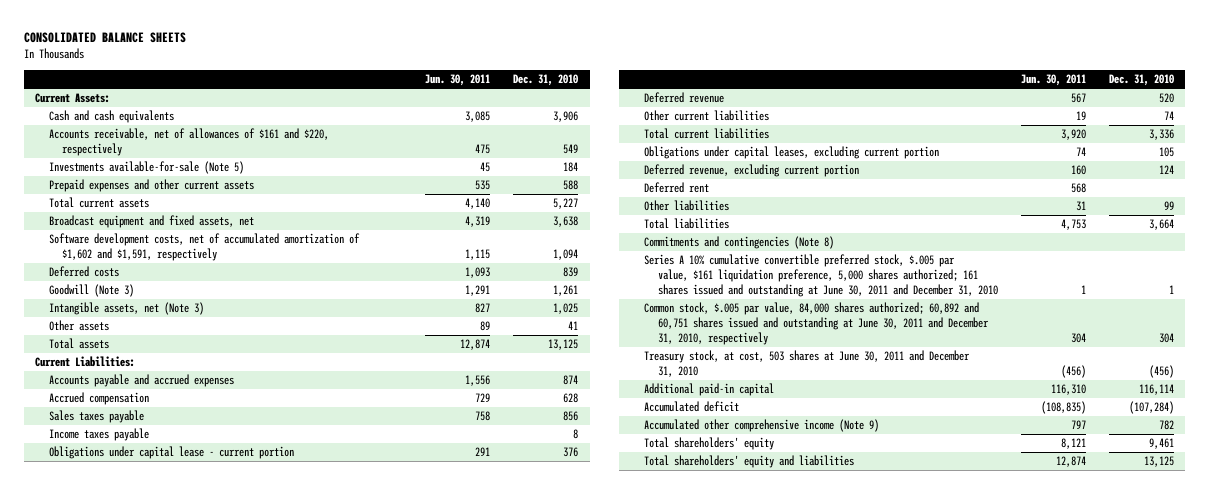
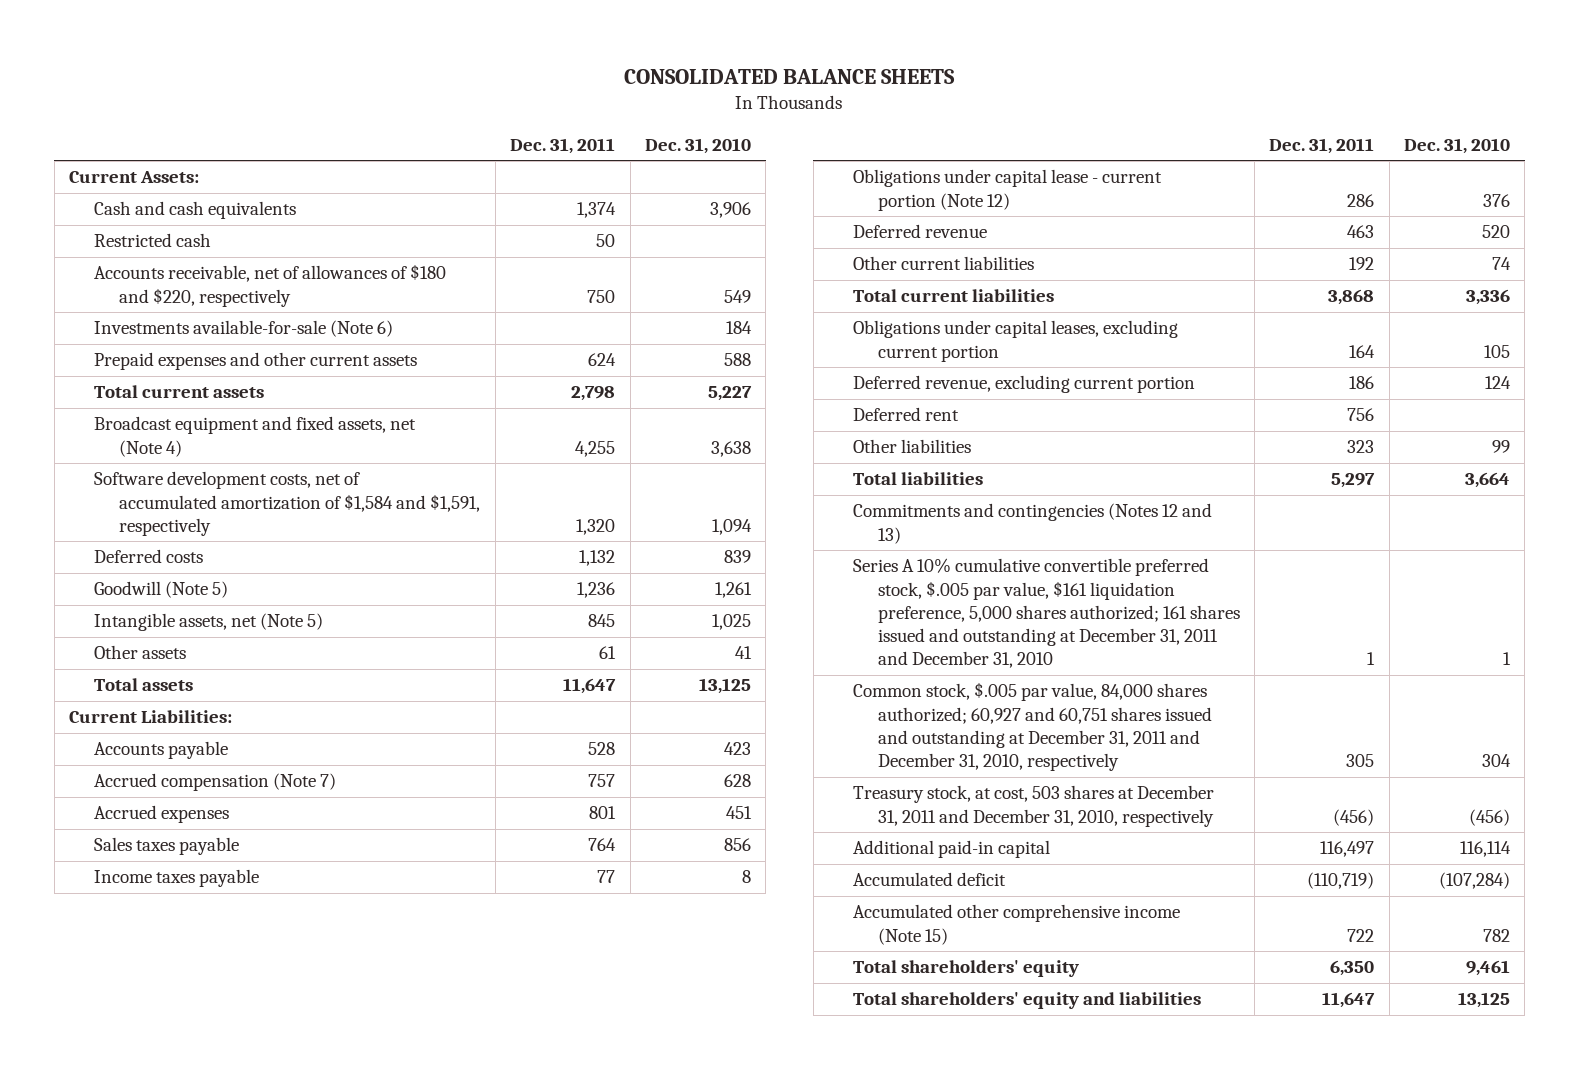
[425,74,491,87] Jun. 30, 2011 -> none
none -> [510,137,616,154] Dec. 31, 2011
none -> [93,233,211,248] Restricted cash
[48,128,329,157] Accounts receivable, net of allowances of $161 and $220, respectively -> [93,264,446,307] Accounts receivable, net of allowances of $180 and $220, respectively
[48,161,244,175] Investments available-for-sale (Note 5) -> [93,320,393,338] Investments available-for-sale (Note 6)
[48,215,254,229] Broadcast equipment and fixed assets, net -> [93,416,416,457] Broadcast equipment and fixed assets, net (Note 4)
[48,233,360,262] Software development costs, net of accumulated amortization of $1,602 and $1,591, respectively -> [93,471,480,536] Software development costs, net of accumulated amortization of $1,584 and $1,591, respectively
[48,284,134,298] Goodwill (Note 3) -> [93,581,228,599] Goodwill (Note 5)
[48,302,204,316] Intangible assets, net (Note 3) -> [93,613,323,632] Intangible assets, net (Note 5)
[48,374,234,388] Accounts payable and accrued expenses -> none
none -> [93,741,228,760] Accounts payable
[48,392,149,406] Accrued compensation -> [93,773,336,792] Accrued compensation (Note 7)
none -> [93,805,229,824] Accrued expenses
[48,446,294,460] Obligations under capital lease - current portion -> [852,169,1162,211] Obligations under capital lease - current portion (Note 12)
[644,236,835,250] Commitments and contingencies (Note 8) -> [852,503,1212,544] Commitments and contingencies (Notes 12 and 13)
[644,254,998,298] Series A 10% cumulative convertible preferred stock, $.005 par value, $161 liquidation preference, 5,000 shares authorized; 161 shares issued and outstanding at June 30, 2011 and December 31, 2010 -> [852,558,1240,669] Series A 10% cumulative convertible preferred stock, $.005 par value, $161 liquidation preference, 5,000 shares authorized; 161 shares issued and outstanding at December 31, 2011 and December 31, 2010
[644,302,989,346] Common stock, $.005 par value, 84,000 shares authorized; 60,892 and 60,751 shares issued and outstanding at June 30, 2011 and December 31, 2010, respectively -> [852,682,1212,772] Common stock, $.005 par value, 84,000 shares authorized; 60,927 and 60,751 shares issued and outstanding at December 31, 2011 and December 31, 2010, respectively
[644,350,971,378] Treasury stock, at cost, 503 shares at June 30, 2011 and December 31, 2010 -> [852,785,1214,827] Treasury stock, at cost, 503 shares at December 31, 2011 and December 31, 2010, respectively
[644,419,880,433] Accumulated other comprehensive income (Note 9) -> [852,904,1180,945] Accumulated other comprehensive income (Note 15)

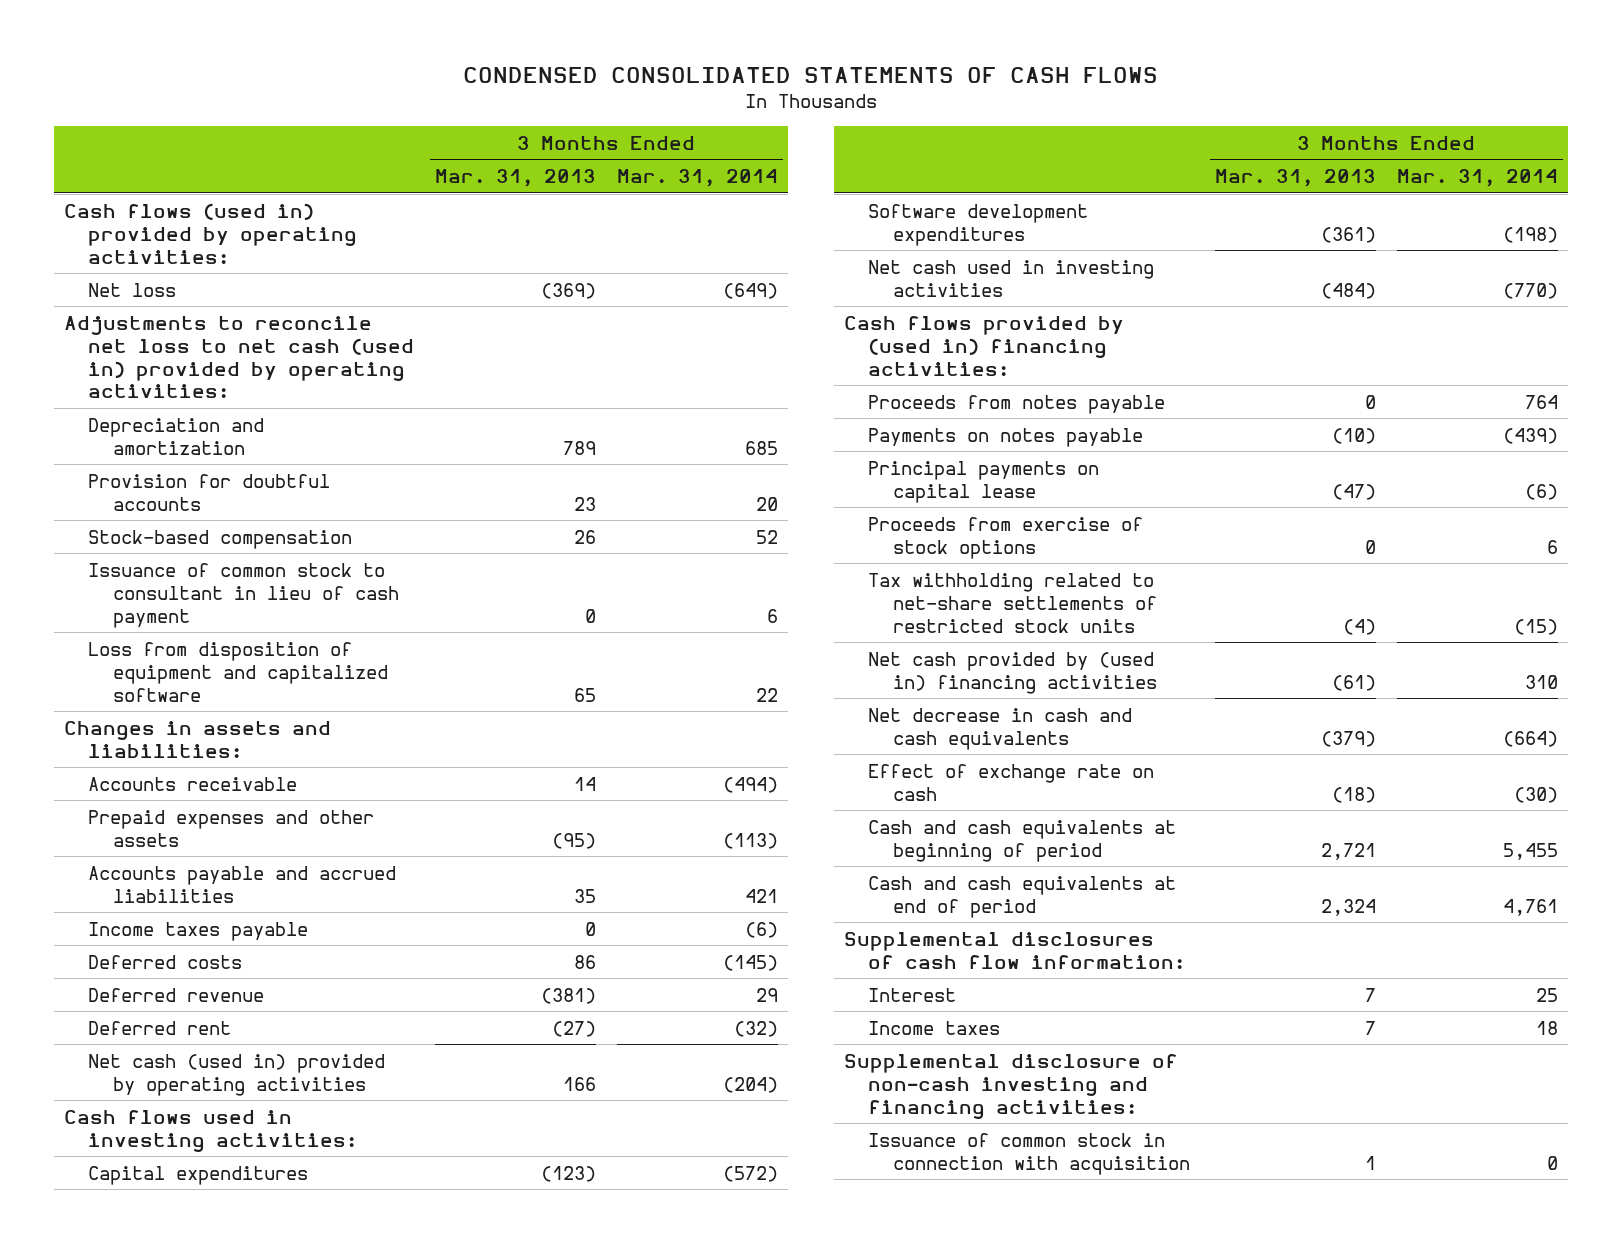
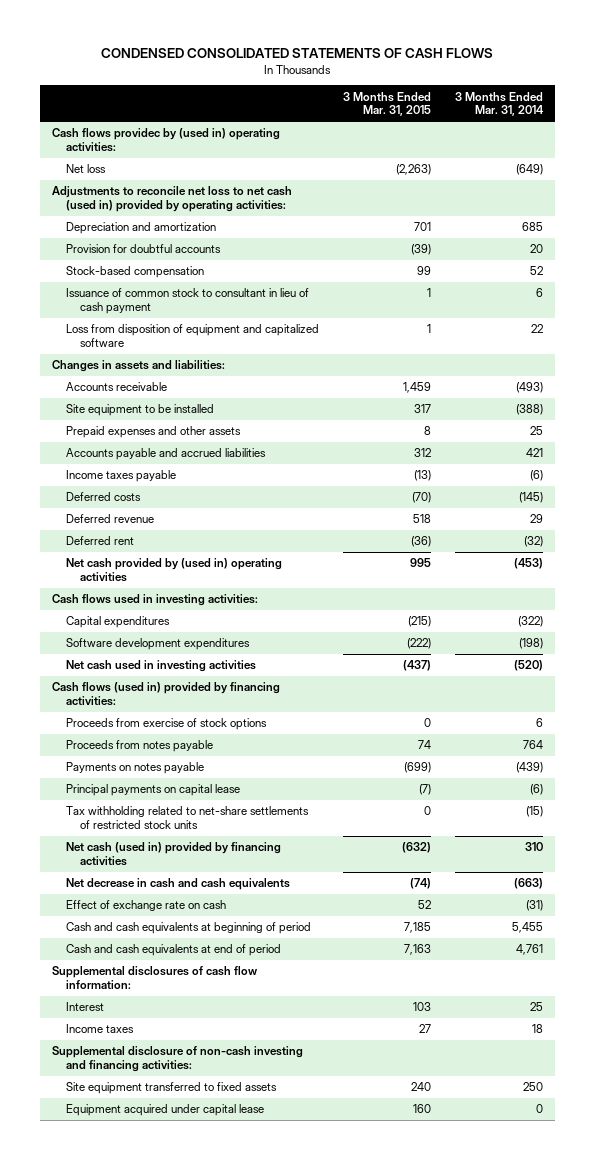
[435,169,597,188] Mar. 31, 2013 -> none
none -> [342,91,431,117] 3 Months Ended Mar. 31, 2015
[64,202,358,264] Cash flows (used in) provided by operating activities: -> [51,128,280,152] Cash flows providec by (used in) operating activities:
[722,776,778,793] (494) -> [515,382,543,394] (493)
none -> [65,404,214,417] Site equipment to be installed
[722,832,778,849] (113) -> [529,426,543,436] 25
[88,1053,386,1096] Net cash (used in) provided by operating activities -> [65,558,282,582] Net cash provided by (used in) operating activities
[722,1076,778,1093] (204) -> [513,558,543,570] (453)
[722,1165,778,1182] (572) -> [517,616,543,628] (322)
[1502,282,1558,299] (770) -> [513,660,543,672] (520)
[844,315,1125,376] Cash flows provided by (used in) financing activities: -> [51,682,280,706] Cash flows (used in) provided by financing activities:
[868,516,1144,559] Proceeds from exercise of stock options -> [65,718,267,731] Proceeds from exercise of stock options
[868,651,1157,694] Net cash provided by (used in) financing activities -> [65,842,281,866] Net cash (used in) provided by financing activities
[1502,730,1558,747] (664) -> [513,878,543,890] (663)
[1513,786,1558,803] (30) -> [525,900,543,912] (31)
[868,1132,1190,1175] Issuance of common stock in connection with acquisition -> none
none -> [65,1082,277,1095] Site equipment transferred to fixed assets
none -> [65,1104,264,1117] Equipment acquired under capital lease

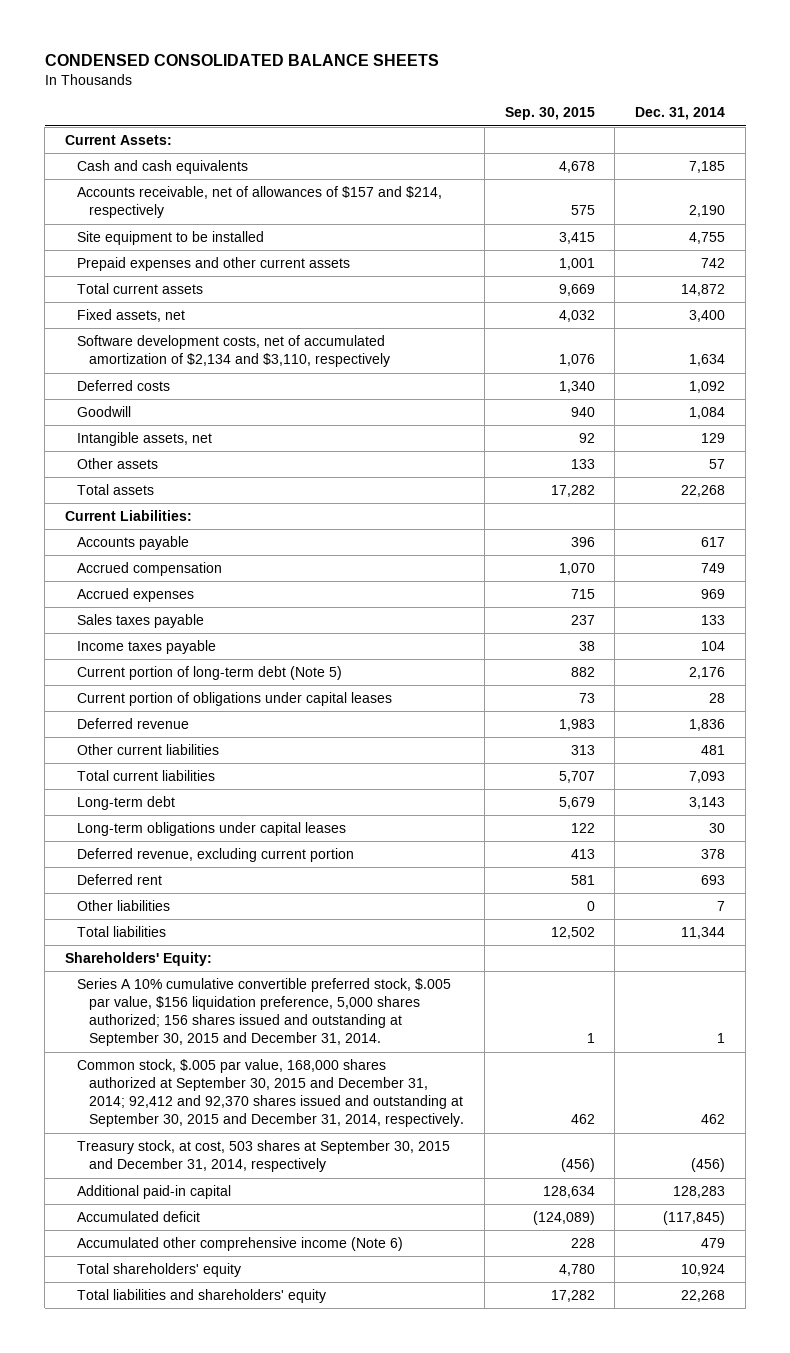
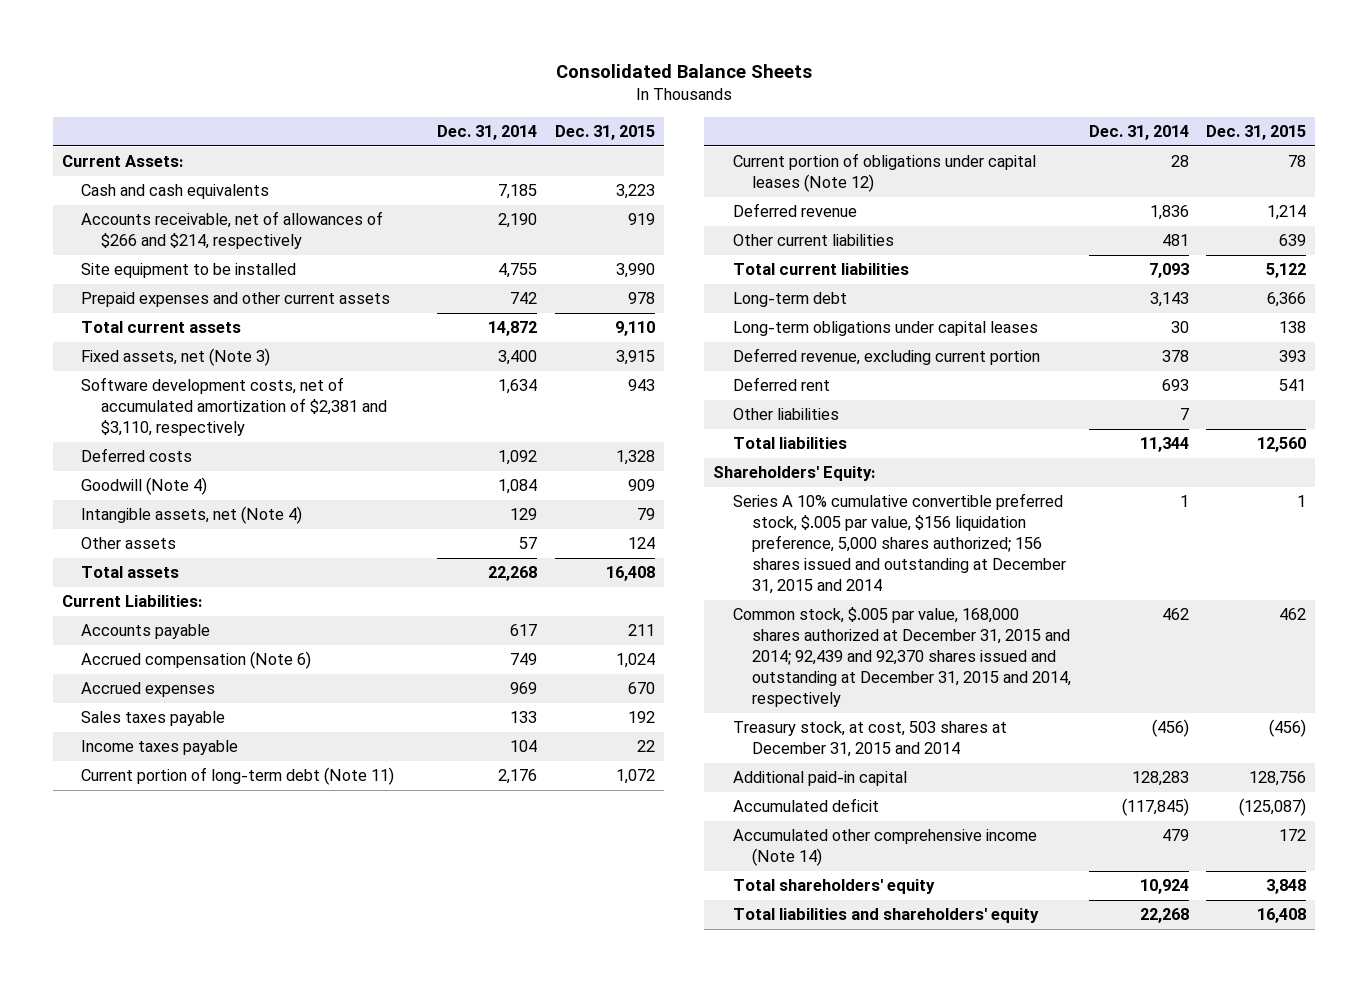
[44,54,439,67] CONDENSED CONSOLIDATED BALANCE SHEETS -> [555,64,812,79] Consolidated Balance Sheets
[504,107,595,121] Sep. 30, 2015 -> none
none -> [554,125,655,141] Dec. 31, 2015
[76,186,442,219] Accounts receivable, net of allowances of $157 and $214, respectively -> [81,211,384,250] Accounts receivable, net of allowances of $266 and $214, respectively
[76,309,185,323] Fixed assets, net -> [81,348,271,367] Fixed assets, net (Note 3)
[76,335,390,368] Software development costs, net of accumulated amortization of $2,134 and $3,110, respectively -> [81,377,387,437] Software development costs, net of accumulated amortization of $2,381 and $3,110, respectively
[76,406,131,418] Goodwill -> [81,477,208,496] Goodwill (Note 4)
[76,432,212,447] Intangible assets, net -> [81,506,303,525] Intangible assets, net (Note 4)
[76,562,222,577] Accrued compensation -> [81,651,312,670] Accrued compensation (Note 6)
[76,666,342,681] Current portion of long-term debt (Note 5) -> [81,767,395,786] Current portion of long-term debt (Note 11)
[76,692,392,707] Current portion of obligations under capital leases -> [732,153,1036,193] Current portion of obligations under capital leases (Note 12)
[76,978,451,1047] Series A 10% cumulative convertible preferred stock, $.005 par value, $156 liquidation preference, 5,000 shares authorized; 156 shares issued and outstanding at September 30, 2015 and December 31, 2014. -> [732,493,1067,594] Series A 10% cumulative convertible preferred stock, $.005 par value, $156 liquidation preference, 5,000 shares authorized; 156 shares issued and outstanding at December 31, 2015 and 2014
[76,1059,464,1128] Common stock, $.005 par value, 168,000 shares authorized at September 30, 2015 and December 31, 2014; 92,412 and 92,370 shares issued and outstanding at September 30, 2015 and December 31, 2014, respectively. -> [732,607,1072,707] Common stock, $.005 par value, 168,000 shares authorized at December 31, 2015 and 2014; 92,439 and 92,370 shares issued and outstanding at December 31, 2015 and 2014, respectively
[76,1140,450,1173] Treasury stock, at cost, 503 shares at September 30, 2015 and December 31, 2014, respectively -> [732,721,1007,758] Treasury stock, at cost, 503 shares at December 31, 2015 and 2014
[76,1237,403,1252] Accumulated other comprehensive income (Note 6) -> [732,829,1037,867] Accumulated other comprehensive income (Note 14)

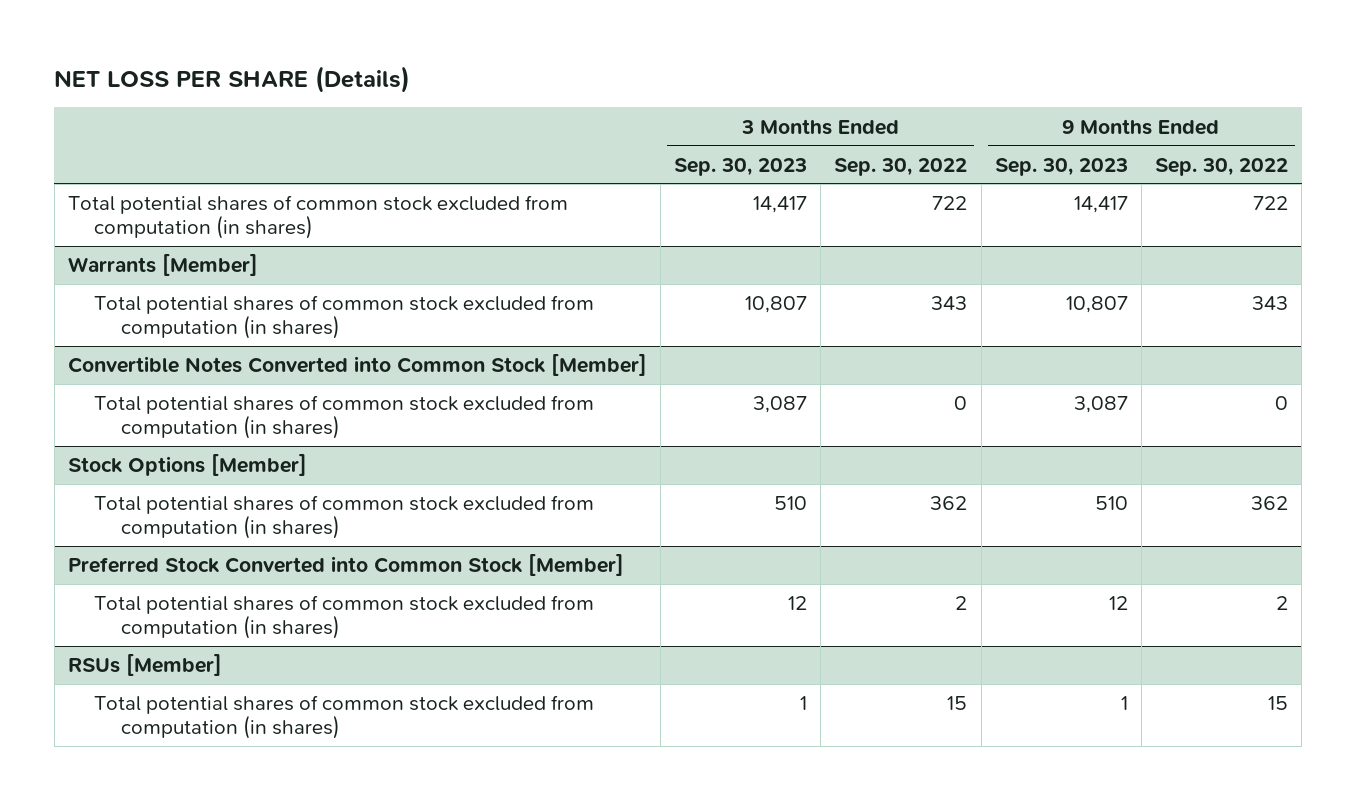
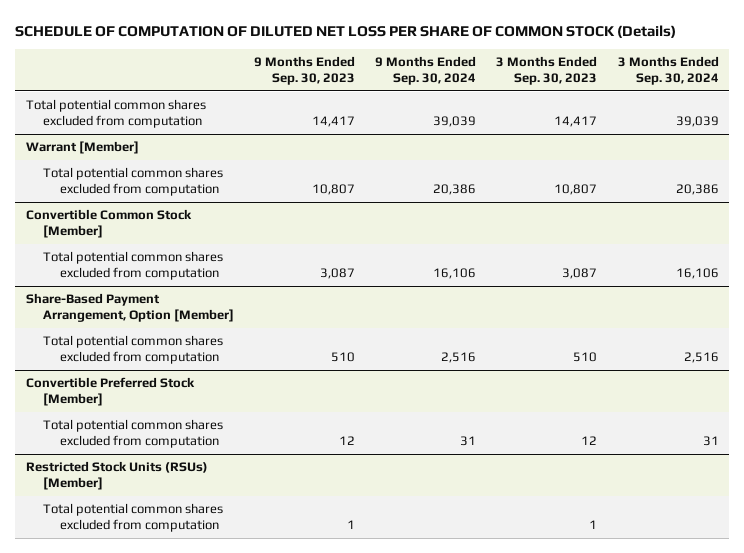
[54,65,411,93] NET LOSS PER SHARE (Details) -> [15,24,677,38] SCHEDULE OF COMPUTATION OF DILUTED NET LOSS PER SHARE OF COMMON STOCK (Details)
[834,157,968,176] Sep. 30, 2022 -> none
[1154,157,1288,176] Sep. 30, 2022 -> none
none -> [375,56,477,86] 9 Months Ended Sep. 30, 2024
none -> [617,56,719,86] 3 Months Ended Sep. 30, 2024
[67,195,568,240] Total potential shares of common stock excluded from computation (in shares) -> [25,99,206,129] Total potential common shares excluded from computation
[67,254,258,277] Warrants [Member] -> [25,141,139,155] Warrant [Member]
[94,295,595,340] Total potential shares of common stock excluded from computation (in shares) -> [42,167,223,197] Total potential common shares excluded from computation
[67,354,647,377] Convertible Notes Converted into Common Stock [Member] -> [25,209,192,239] Convertible Common Stock [Member]
[94,395,595,440] Total potential shares of common stock excluded from computation (in shares) -> [42,251,223,281] Total potential common shares excluded from computation
[67,454,307,477] Stock Options [Member] -> [25,293,234,323] Share-Based Payment Arrangement, Option [Member]
[94,495,595,540] Total potential shares of common stock excluded from computation (in shares) -> [42,335,223,365] Total potential common shares excluded from computation
[67,554,624,577] Preferred Stock Converted into Common Stock [Member] -> [25,377,195,407] Convertible Preferred Stock [Member]
[94,595,595,640] Total potential shares of common stock excluded from computation (in shares) -> [42,419,223,449] Total potential common shares excluded from computation
[67,654,222,677] RSUs [Member] -> [25,461,208,491] Restricted Stock Units (RSUs) [Member]
[94,695,595,740] Total potential shares of common stock excluded from computation (in shares) -> [42,503,223,533] Total potential common shares excluded from computation

